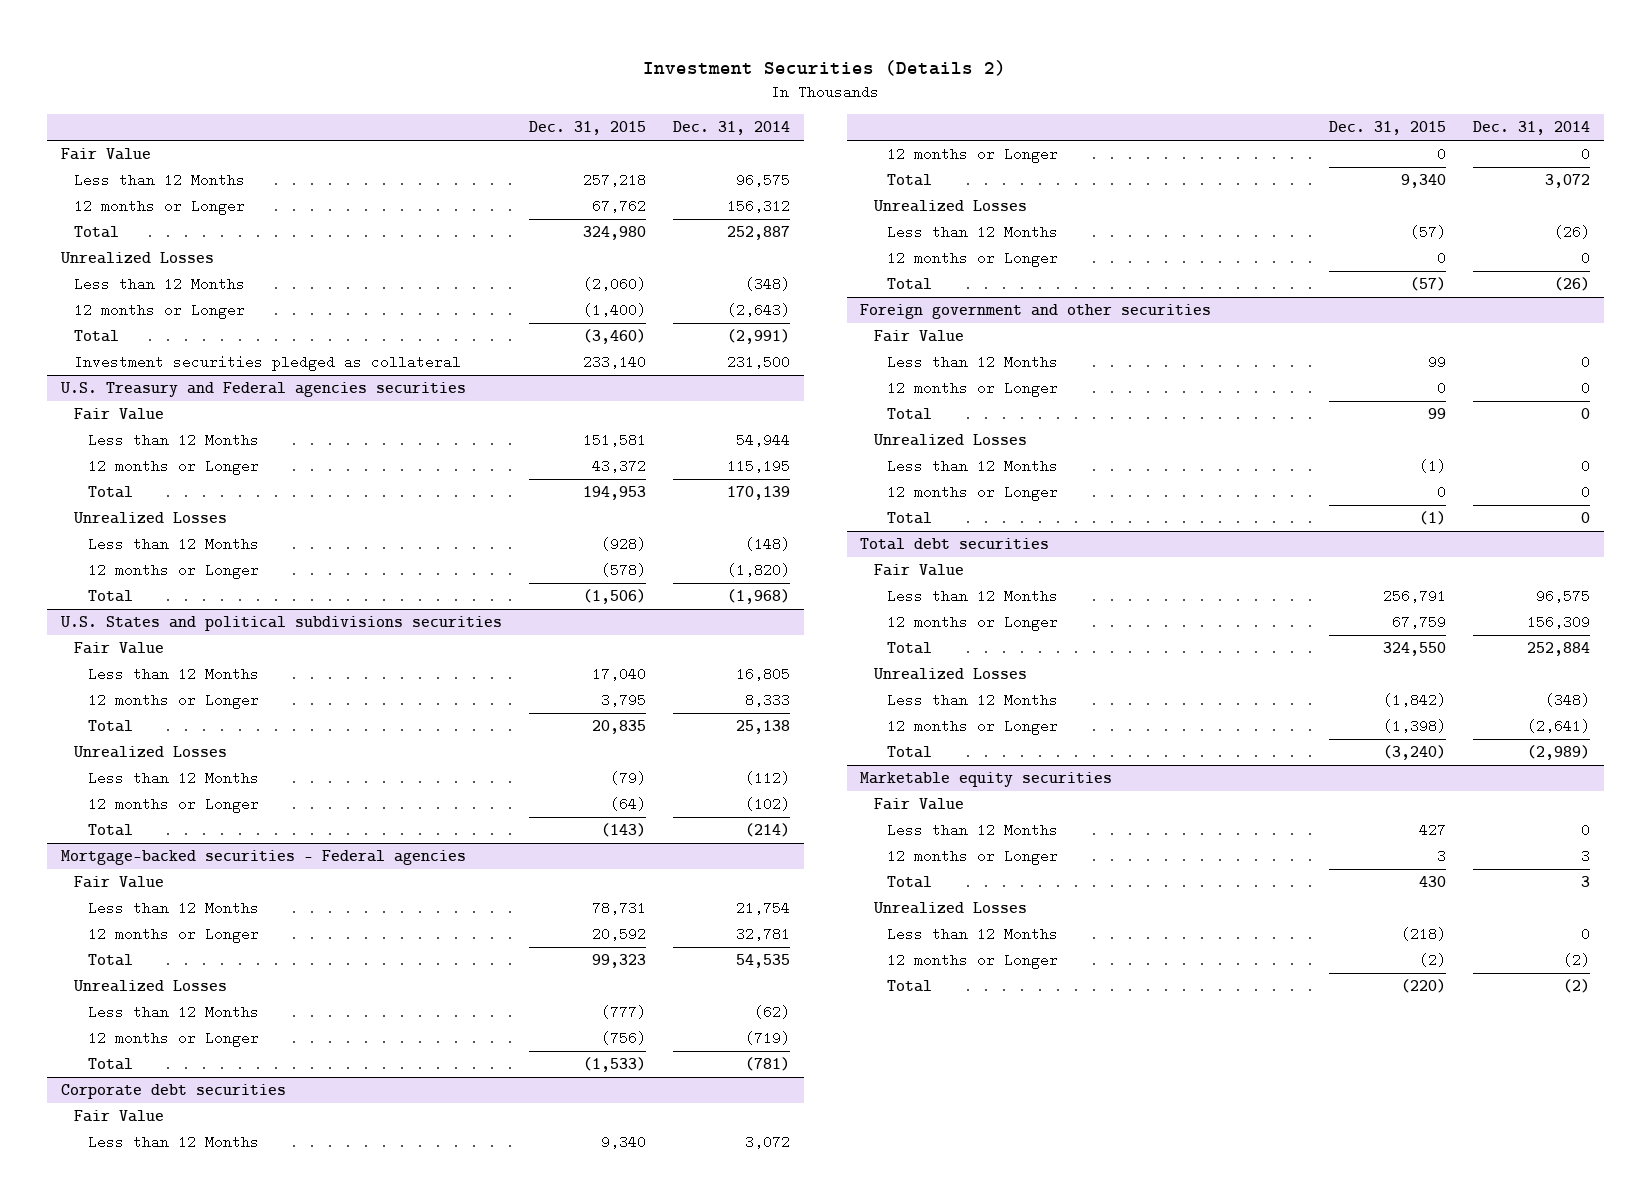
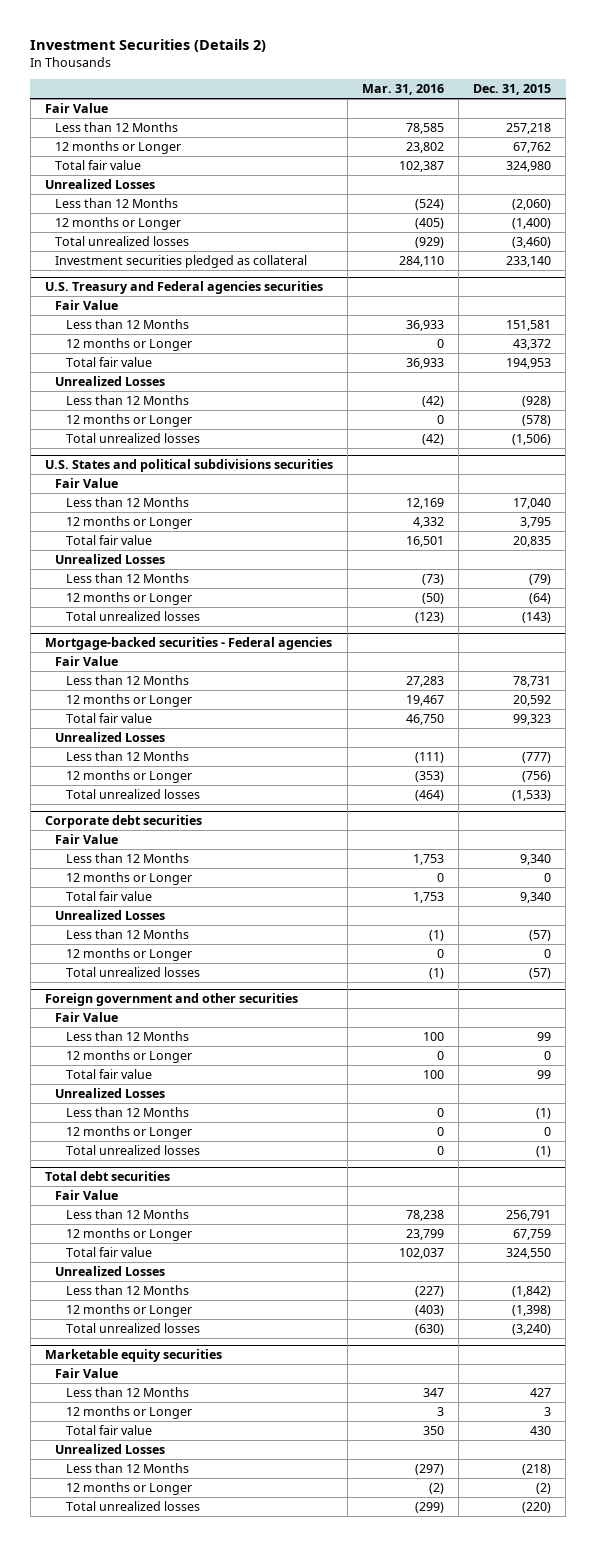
[673,121,791,136] Dec. 31, 2014 -> none
none -> [362,84,445,96] Mar. 31, 2016
[74,226,120,239] Total -> [55,160,142,171] Total fair value
[74,330,120,343] Total -> [55,236,190,247] Total unrealized losses
[87,486,133,499] Total -> [65,357,152,368] Total fair value
[87,590,133,603] Total -> [65,433,200,444] Total unrealized losses
[87,720,133,733] Total -> [65,535,152,546] Total fair value
[87,824,133,837] Total -> [65,611,200,622] Total unrealized losses
[87,954,133,967] Total -> [65,713,152,724] Total fair value
[87,1058,133,1071] Total -> [65,789,200,800] Total unrealized losses
[887,174,933,187] Total -> [65,891,152,902] Total fair value
[887,278,933,291] Total -> [65,967,200,978] Total unrealized losses
[887,408,933,421] Total -> [65,1069,152,1080] Total fair value
[887,512,933,525] Total -> [65,1145,200,1156] Total unrealized losses
[887,642,933,655] Total -> [65,1247,152,1258] Total fair value
[887,746,933,759] Total -> [65,1323,200,1334] Total unrealized losses
[887,876,933,889] Total -> [65,1425,152,1436] Total fair value
[887,980,933,993] Total -> [65,1501,200,1512] Total unrealized losses

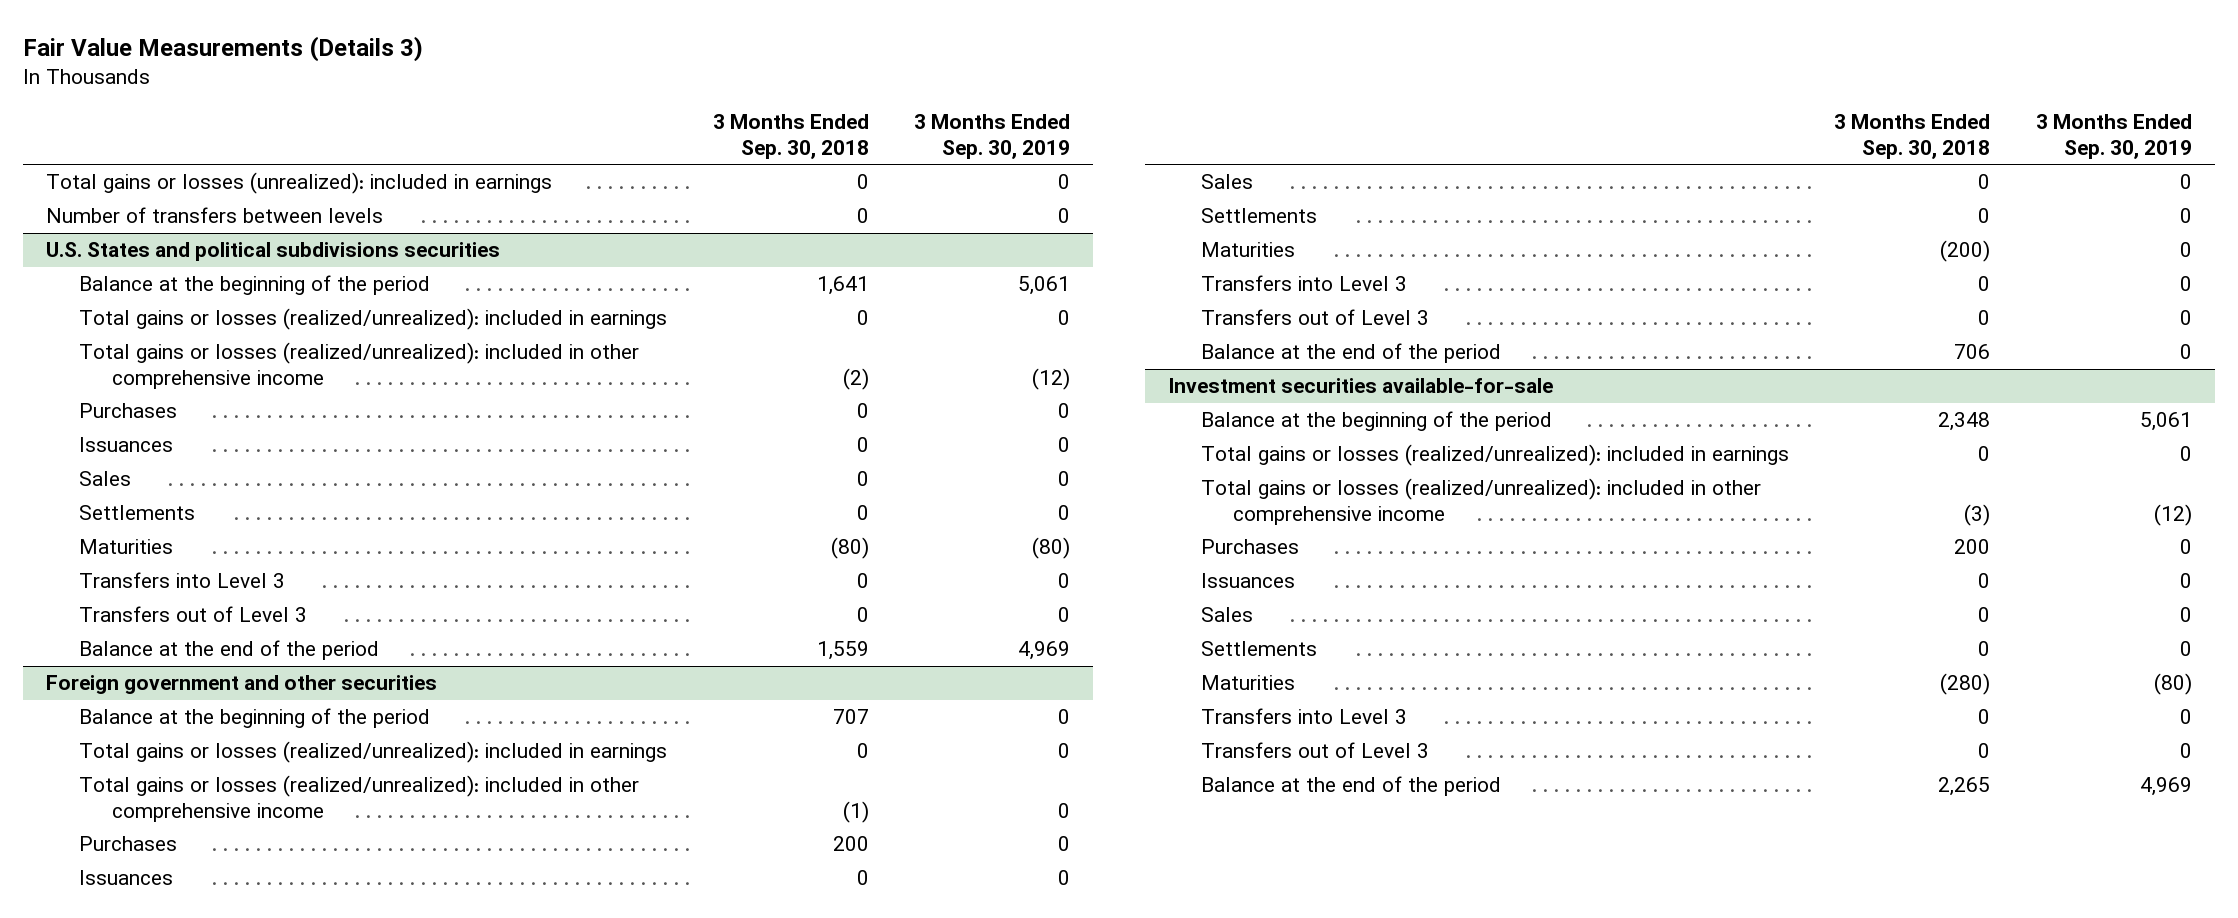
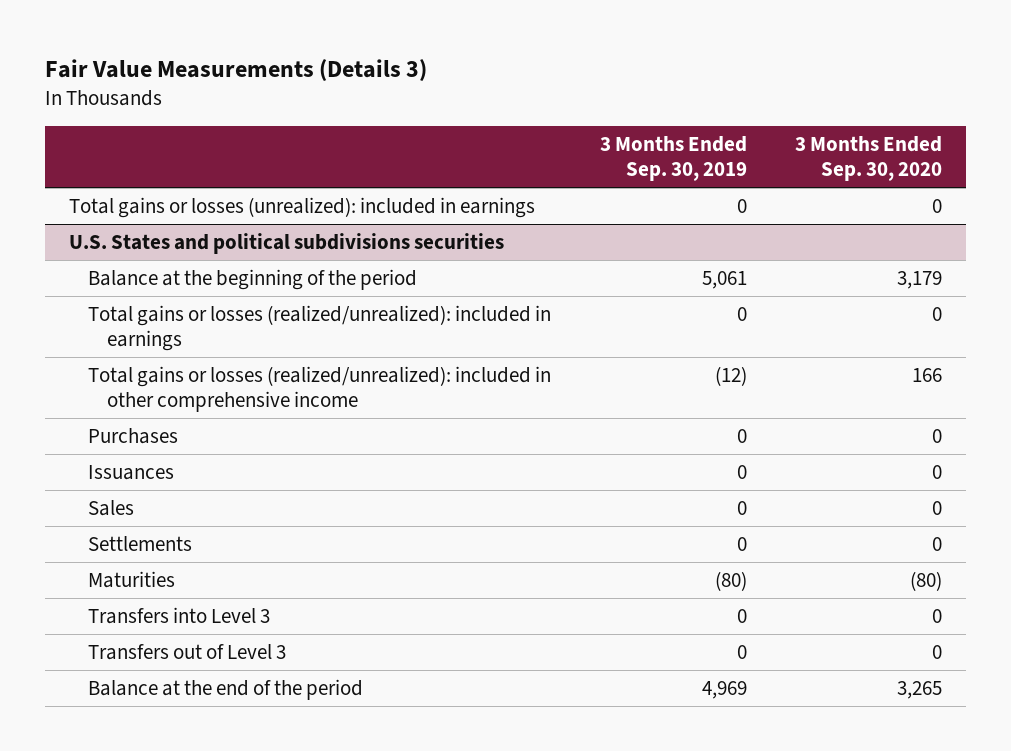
[712,114,869,159] 3 Months Ended Sep. 30, 2018 -> none
none -> [794,136,942,181] 3 Months Ended Sep. 30, 2020
[46,207,384,224] Number of transfers between levels -> none
[46,675,438,695] Foreign government and other securities -> none
[79,708,431,729] Balance at the beginning of the period -> none
[79,741,668,764] Total gains or losses (realized/unrealized): included in earnings -> none
[79,775,640,822] Total gains or losses (realized/unrealized): included in other comprehensive income -> none
[79,836,178,852] Purchases -> none
[79,870,174,886] Issuances -> none
[1200,174,1253,190] Sales -> none
[1200,208,1317,224] Settlements -> none
[1200,242,1295,258] Maturities -> none
[1200,275,1407,292] Transfers into Level 3 -> none
[1200,309,1429,326] Transfers out of Level 3 -> none
[1200,343,1501,364] Balance at the end of the period -> none
[1168,378,1554,394] Investment securities available-for-sale -> none
[1200,411,1552,432] Balance at the beginning of the period -> none
[1200,444,1789,467] Total gains or losses (realized/unrealized): included in earnings -> none
[1200,478,1761,525] Total gains or losses (realized/unrealized): included in other comprehensive income -> none
[1200,539,1299,555] Purchases -> none
[1200,573,1295,589] Issuances -> none
[1200,607,1253,623] Sales -> none
[1200,641,1317,657] Settlements -> none
[1200,675,1295,691] Maturities -> none
[1200,708,1407,725] Transfers into Level 3 -> none
[1200,742,1429,759] Transfers out of Level 3 -> none
[1200,776,1501,797] Balance at the end of the period -> none

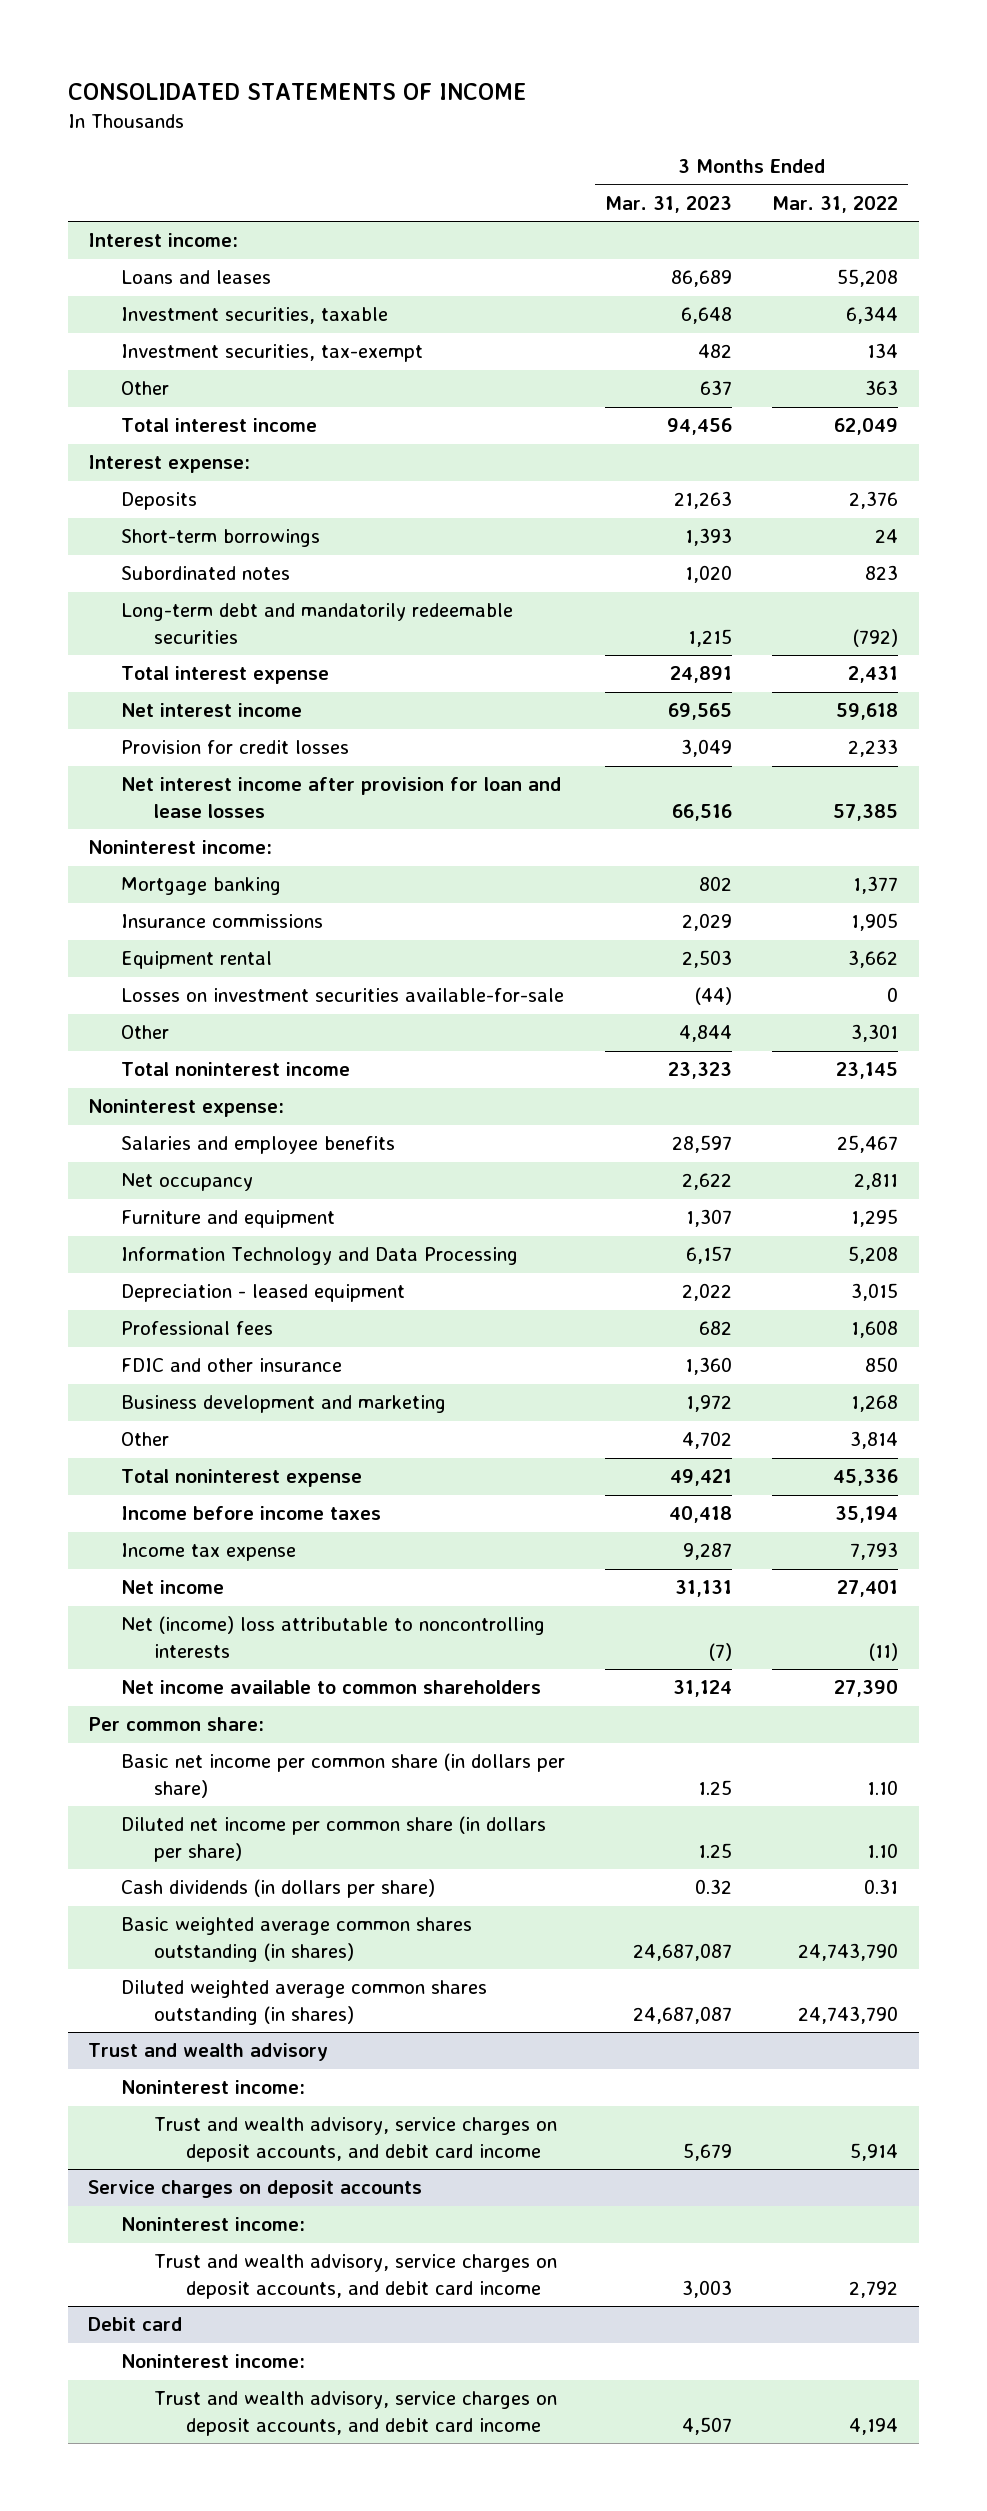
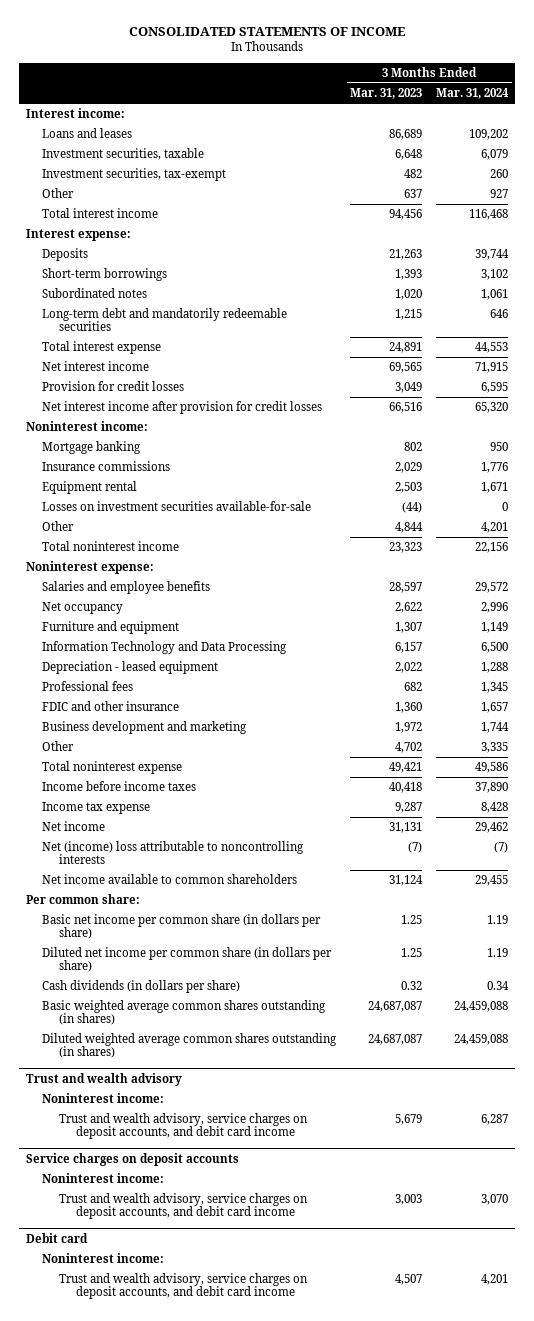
[772,195,899,213] Mar. 31, 2022 -> none
none -> [436,88,510,100] Mar. 31, 2024
[121,777,562,818] Net interest income after provision for loan and lease losses -> [42,401,323,415] Net interest income after provision for credit losses

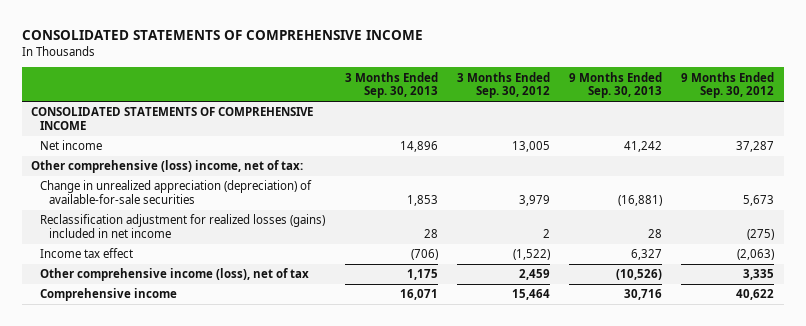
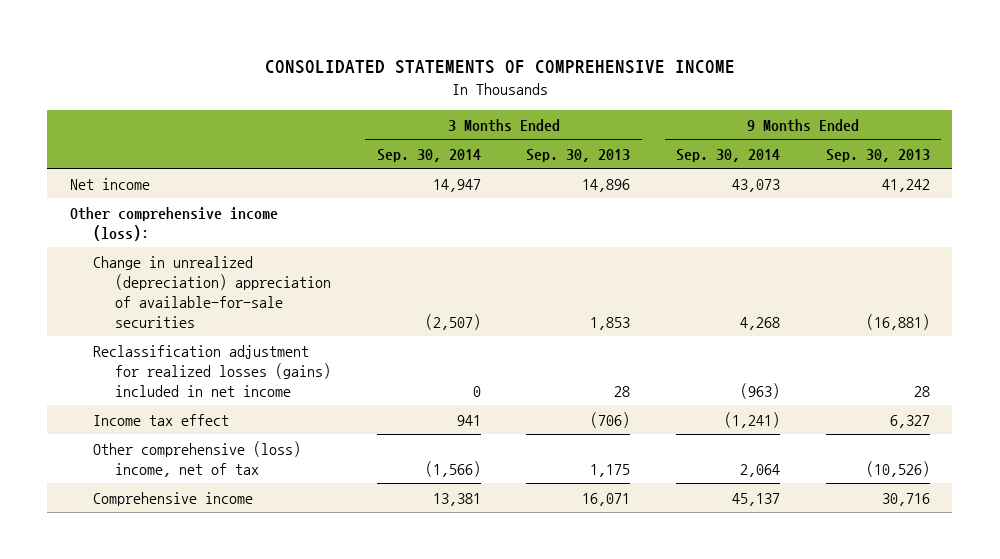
[456,71,550,99] 3 Months Ended Sep. 30, 2012 -> none
[681,71,775,99] 9 Months Ended Sep. 30, 2012 -> none
none -> [376,148,481,162] Sep. 30, 2014
none -> [675,148,780,162] Sep. 30, 2014
[31,107,314,130] CONSOLIDATED STATEMENTS OF COMPREHENSIVE INCOME -> none
[31,160,304,174] Other comprehensive (loss) income, net of tax: -> [70,206,279,241] Other comprehensive income (loss):
[40,180,313,204] Change in unrealized appreciation (depreciation) of available-for-sale securities -> [92,255,332,328] Change in unrealized (depreciation) appreciation of available-for-sale securities
[40,268,310,282] Other comprehensive income (loss), net of tax -> [92,440,301,477] Other comprehensive (loss) income, net of tax

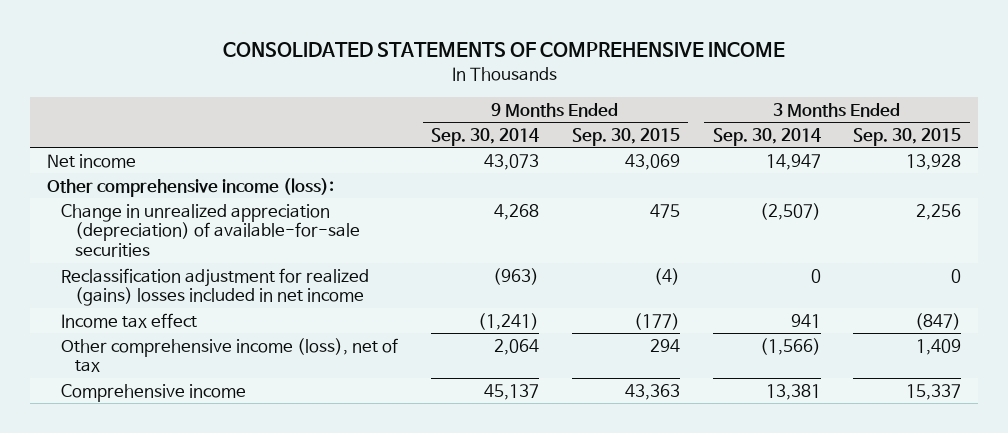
[526,148,631,162] Sep. 30, 2013 -> none
[825,148,930,162] Sep. 30, 2013 -> none
none -> [571,127,680,146] Sep. 30, 2015
none -> [853,127,962,146] Sep. 30, 2015
[92,255,332,328] Change in unrealized (depreciation) appreciation of available-for-sale securities -> [61,203,361,258] Change in unrealized appreciation (depreciation) of available-for-sale securities
[92,344,332,397] Reclassification adjustment for realized losses (gains) included in net income -> [61,267,370,307] Reclassification adjustment for realized (gains) losses included in net income
[92,440,301,477] Other comprehensive (loss) income, net of tax -> [61,337,399,373] Other comprehensive income (loss), net of tax

